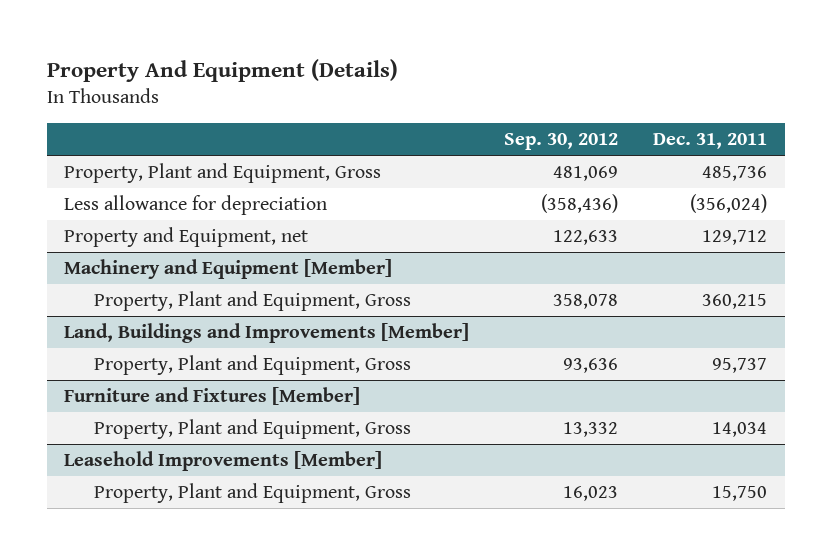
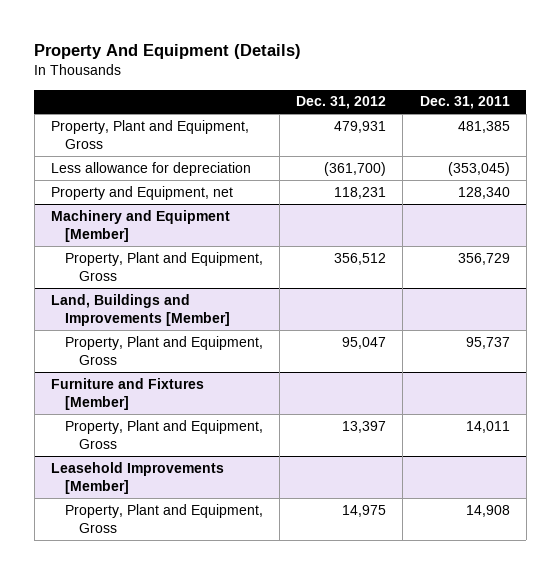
[504,133,619,151] Sep. 30, 2012 -> none
none -> [296,96,387,110] Dec. 31, 2012
[702,166,768,182] 485,736 -> [457,120,510,133] 481,385
[690,194,768,214] (356,024) -> [447,161,510,176] (353,045)
[702,230,768,246] 129,712 -> [457,186,510,199] 128,340
[702,294,768,310] 360,215 -> [457,252,510,265] 356,729
[712,422,768,438] 14,034 -> [465,420,510,433] 14,011
[712,486,768,502] 15,750 -> [465,504,510,517] 14,908

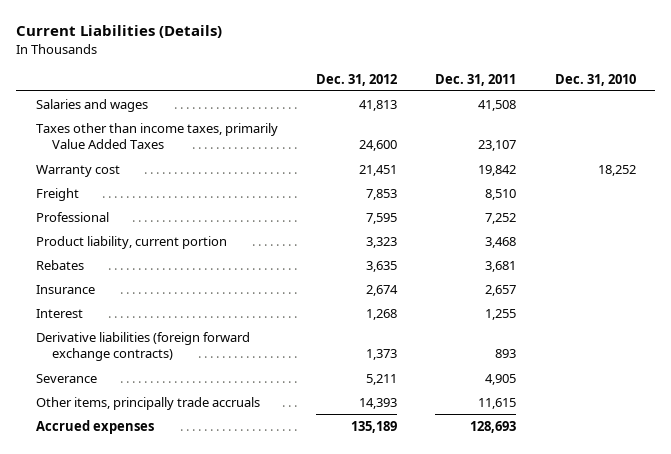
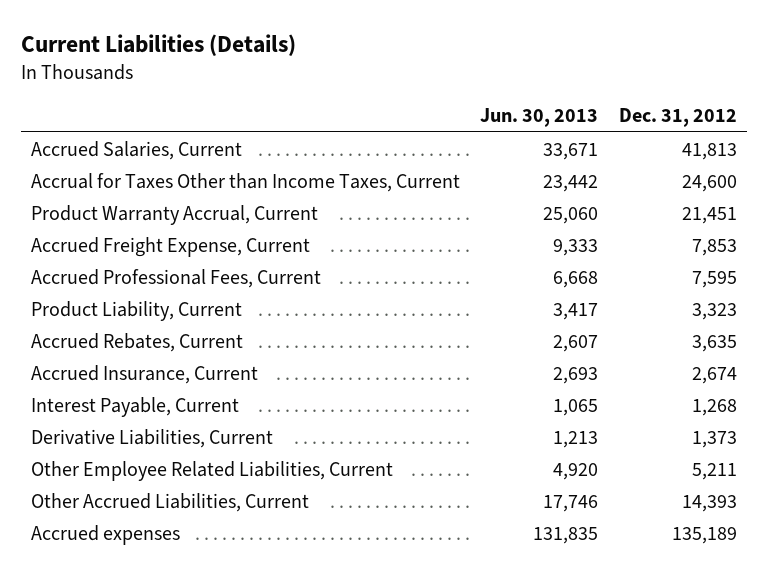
[435,73,517,86] Dec. 31, 2011 -> none
[554,73,636,86] Dec. 31, 2010 -> none
none -> [480,108,599,128] Jun. 30, 2013
[35,98,148,112] Salaries and wages -> [30,140,242,160] Accrued Salaries, Current
[35,122,278,150] Taxes other than income taxes, primarily Value Added Taxes -> [30,172,460,192] Accrual for Taxes Other than Income Taxes, Current
[35,164,120,177] Warranty cost -> [30,204,318,225] Product Warranty Accrual, Current
[35,187,79,201] Freight -> [30,236,310,257] Accrued Freight Expense, Current
[35,211,109,222] Professional -> [30,268,321,288] Accrued Professional Fees, Current
[35,235,227,249] Product liability, current portion -> [30,300,242,321] Product Liability, Current
[35,259,84,270] Rebates -> [30,332,243,352] Accrued Rebates, Current
[35,284,95,294] Insurance -> [30,364,258,384] Accrued Insurance, Current
[35,308,83,318] Interest -> [30,396,239,417] Interest Payable, Current
[35,331,250,362] Derivative liabilities (foreign forward exchange contracts) -> [30,428,273,448] Derivative Liabilities, Current
[35,373,97,383] Severance -> [30,460,393,481] Other Employee Related Liabilities, Current
[35,396,260,410] Other items, principally trade accruals -> [30,492,309,512] Other Accrued Liabilities, Current

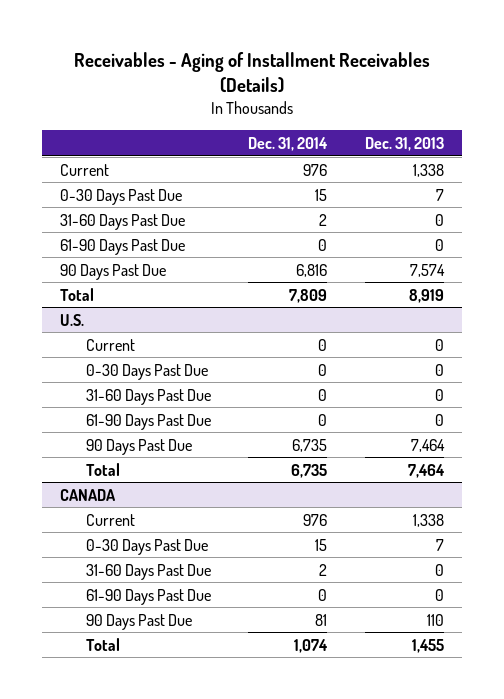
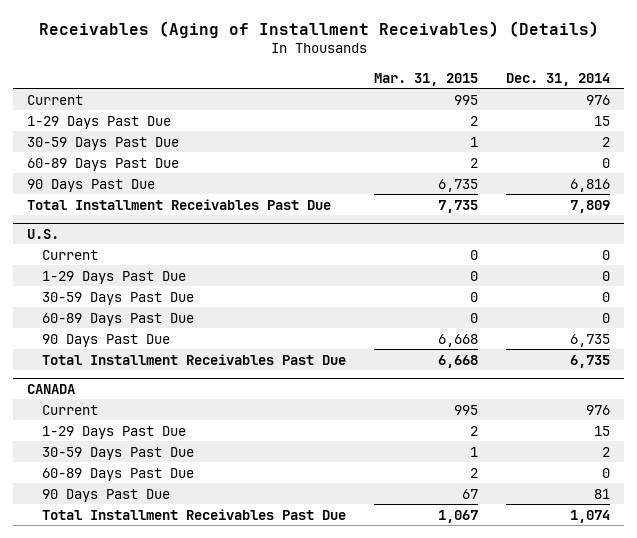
[74,52,431,94] Receivables - Aging of Installment Receivables (Details) -> [38,20,599,38] Receivables (Aging of Installment Receivables) (Details)
[364,137,444,152] Dec. 31, 2013 -> none
none -> [373,72,478,86] Mar. 31, 2015
[60,188,183,205] 0-30 Days Past Due -> [27,115,172,129] 1-29 Days Past Due
[60,213,186,230] 31-60 Days Past Due -> [27,136,180,150] 30-59 Days Past Due
[60,238,186,255] 61-90 Days Past Due -> [27,157,180,171] 60-89 Days Past Due
[60,287,95,301] Total -> [27,198,332,210] Total Installment Receivables Past Due
[86,363,209,380] 0-30 Days Past Due -> [41,270,186,284] 1-29 Days Past Due
[86,388,212,405] 31-60 Days Past Due -> [41,291,194,305] 30-59 Days Past Due
[86,413,212,430] 61-90 Days Past Due -> [41,312,194,326] 60-89 Days Past Due
[86,462,121,476] Total -> [41,353,346,365] Total Installment Receivables Past Due
[86,538,209,555] 0-30 Days Past Due -> [41,425,186,439] 1-29 Days Past Due
[86,563,212,580] 31-60 Days Past Due -> [41,446,194,460] 30-59 Days Past Due
[86,588,212,605] 61-90 Days Past Due -> [41,467,194,481] 60-89 Days Past Due
[86,637,121,651] Total -> [41,508,346,520] Total Installment Receivables Past Due

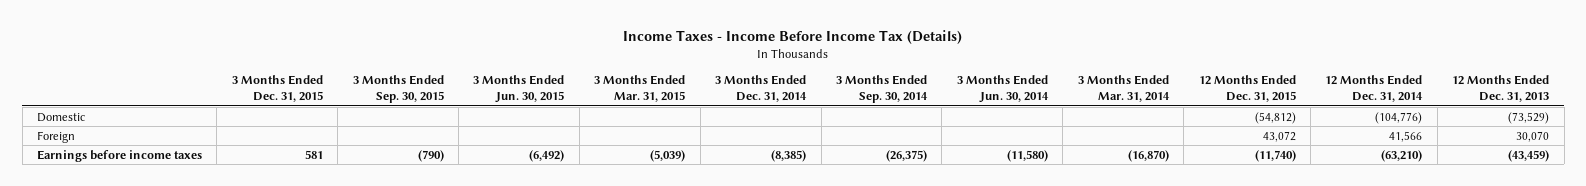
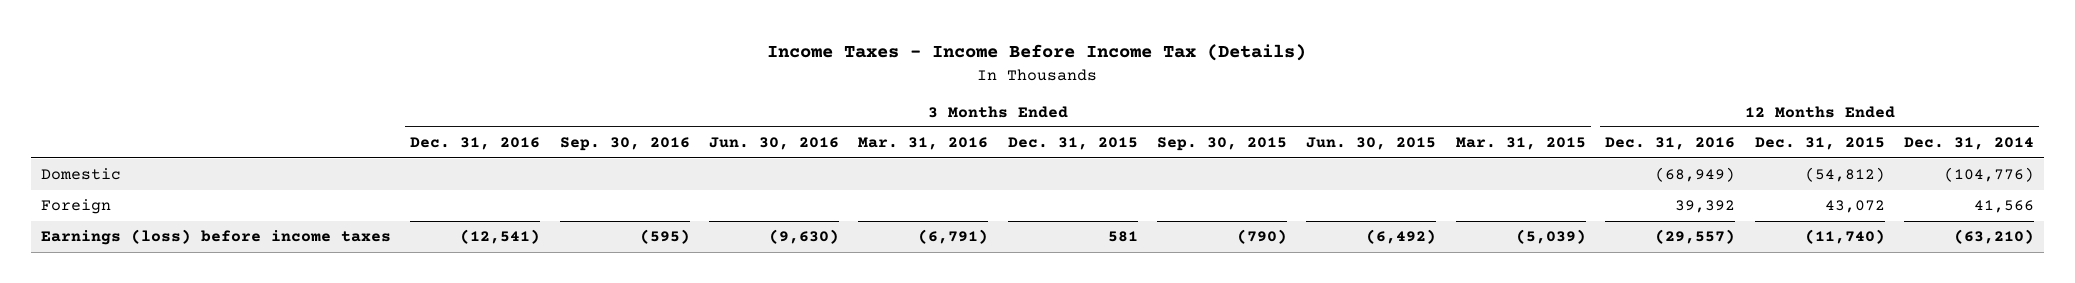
[715,75,808,103] 3 Months Ended Dec. 31, 2014 -> none
[836,75,929,104] 3 Months Ended Sep. 30, 2014 -> none
[956,75,1049,104] 3 Months Ended Jun. 30, 2014 -> none
[1077,75,1170,103] 3 Months Ended Mar. 31, 2014 -> none
[1452,75,1550,103] 12 Months Ended Dec. 31, 2013 -> none
none -> [410,137,541,151] Dec. 31, 2016
none -> [559,137,690,152] Sep. 30, 2016
none -> [709,137,840,151] Jun. 30, 2016
none -> [858,137,989,151] Mar. 31, 2016
none -> [1605,137,1736,151] Dec. 31, 2016
[36,149,202,162] Earnings before income taxes -> [40,229,391,246] Earnings (loss) before income taxes

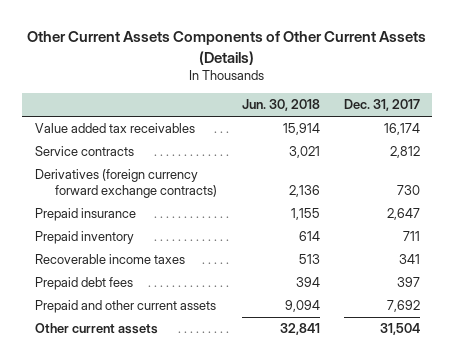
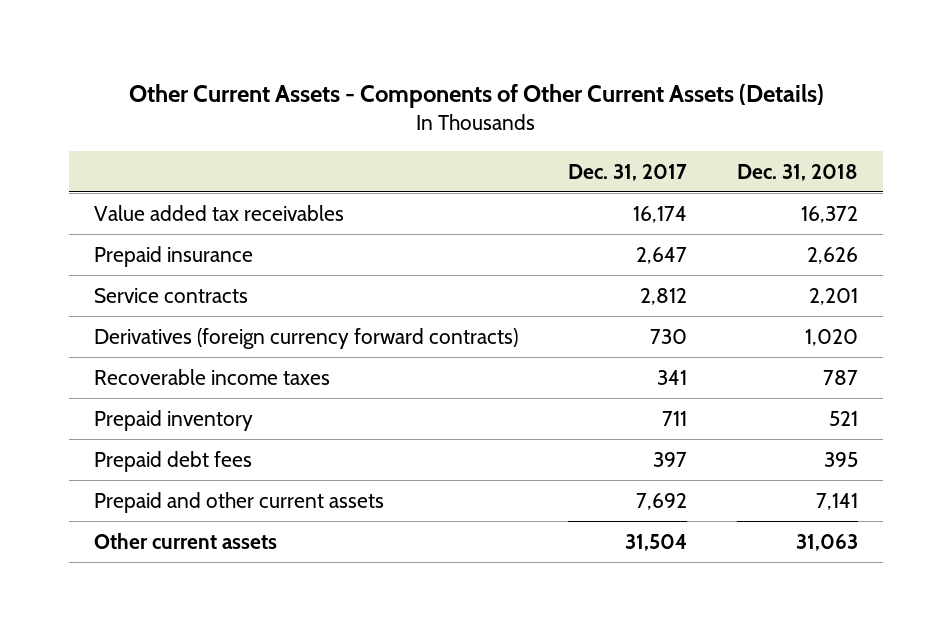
[27,31,427,65] Other Current Assets Components of Other Current Assets (Details) -> [129,83,825,108] Other Current Assets - Components of Other Current Assets (Details)
[241,99,320,112] Jun. 30, 2018 -> none
none -> [737,163,859,181] Dec. 31, 2018
[34,169,217,199] Derivatives (foreign currency forward exchange contracts) -> none
[34,146,134,157] Service contracts -> [94,287,249,303] Service contracts
none -> [94,327,519,349] Derivatives (foreign currency forward contracts)
[34,231,134,245] Prepaid inventory -> [94,409,254,431] Prepaid inventory

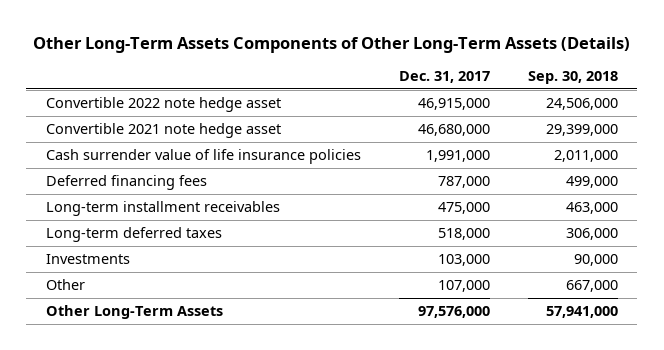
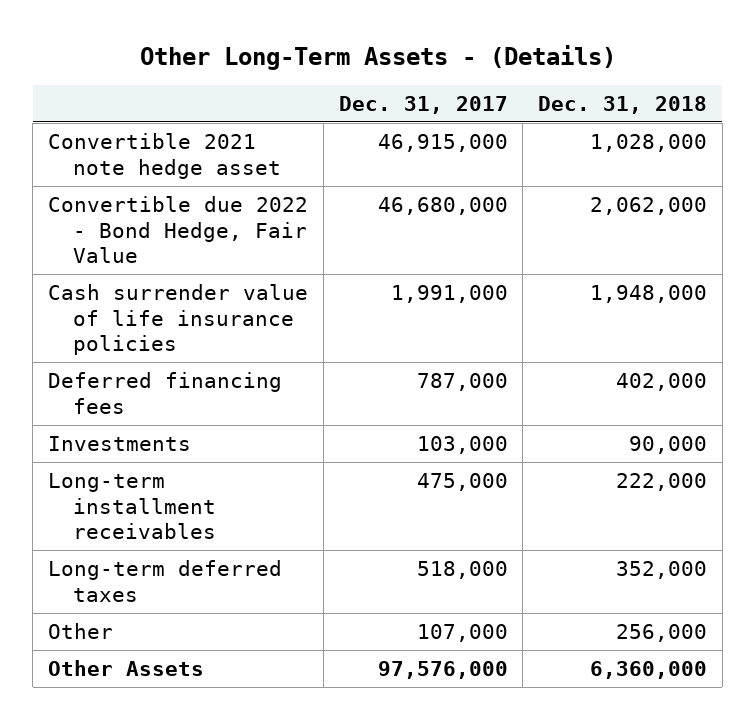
[32,36,630,53] Other Long-Term Assets Components of Other Long-Term Assets (Details) -> [139,44,616,70] Other Long-Term Assets - (Details)
[528,70,619,84] Sep. 30, 2018 -> none
none -> [538,95,708,114] Dec. 31, 2018
[45,96,281,112] Convertible 2022 note hedge asset -> [48,132,281,179] Convertible 2021 note hedge asset
[45,122,281,138] Convertible 2021 note hedge asset -> [48,195,309,264] Convertible due 2022 - Bond Hedge, Fair Value
[45,253,130,264] Investments -> [48,435,192,451] Investments
[45,304,223,319] Other Long-Term Assets -> [48,659,205,676] Other Assets

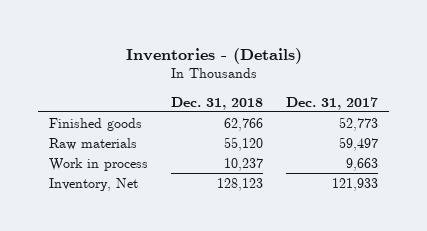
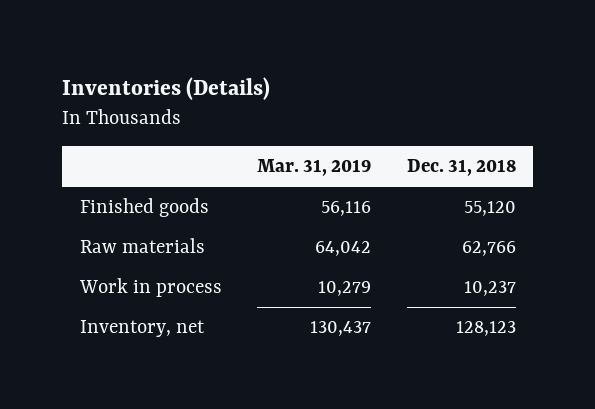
[125,47,302,64] Inventories - (Details) -> [61,77,270,101] Inventories (Details)
[285,96,378,110] Dec. 31, 2017 -> none
none -> [257,159,372,177] Mar. 31, 2019
[224,117,264,131] 62,766 -> [463,201,516,217] 55,120
[224,136,264,151] 55,120 -> [461,241,516,257] 62,766
[49,177,139,191] Inventory, Net -> [79,320,205,338] Inventory, net

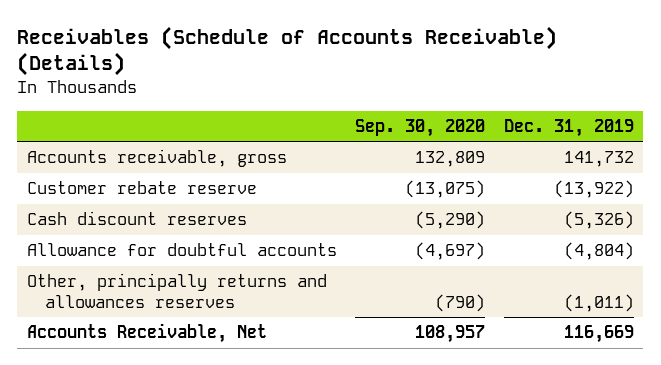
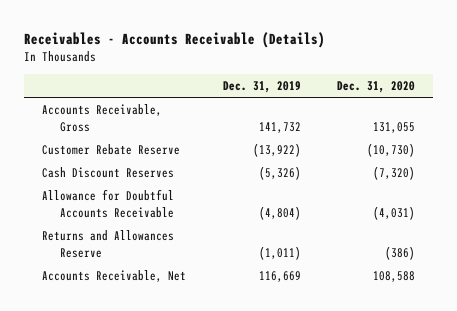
[17,25,558,77] Receivables (Schedule of Accounts Receivable) (Details) -> [23,31,325,48] Receivables - Accounts Receivable (Details)
[355,118,486,137] Sep. 30, 2020 -> none
none -> [337,80,416,93] Dec. 31, 2020
[26,149,287,168] Accounts receivable, gross -> [42,104,163,132] Accounts Receivable, Gross
[26,181,257,195] Customer rebate reserve -> [42,144,181,156] Customer Rebate Reserve
[26,211,247,226] Cash discount reserves -> [42,167,175,179] Cash Discount Reserves
[26,243,337,257] Allowance for doubtful accounts -> [42,189,175,218] Allowance for Doubtful Accounts Receivable
[26,273,327,309] Other, principally returns and allowances reserves -> [42,230,175,258] Returns and Allowances Reserve

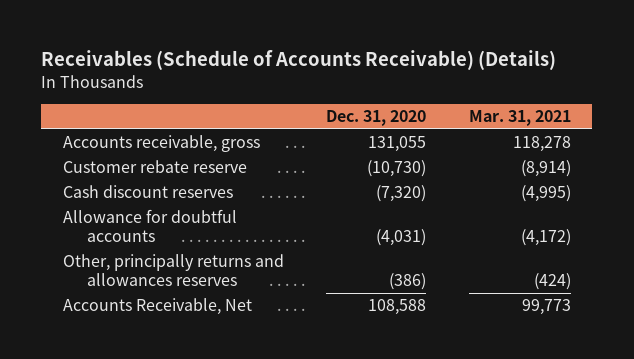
[23,31,325,48] Receivables - Accounts Receivable (Details) -> [41,50,557,71] Receivables (Schedule of Accounts Receivable) (Details)
[222,80,301,93] Dec. 31, 2019 -> none
none -> [469,110,572,127] Mar. 31, 2021
[42,104,163,132] Accounts Receivable, Gross -> [62,135,260,153] Accounts receivable, gross
[42,144,181,156] Customer Rebate Reserve -> [62,160,247,174] Customer rebate reserve
[42,167,175,179] Cash Discount Reserves -> [62,185,233,199] Cash discount reserves
[42,189,175,218] Allowance for Doubtful Accounts Receivable -> [62,209,237,243] Allowance for doubtful accounts
[42,230,175,258] Returns and Allowances Reserve -> [62,254,284,287] Other, principally returns and allowances reserves

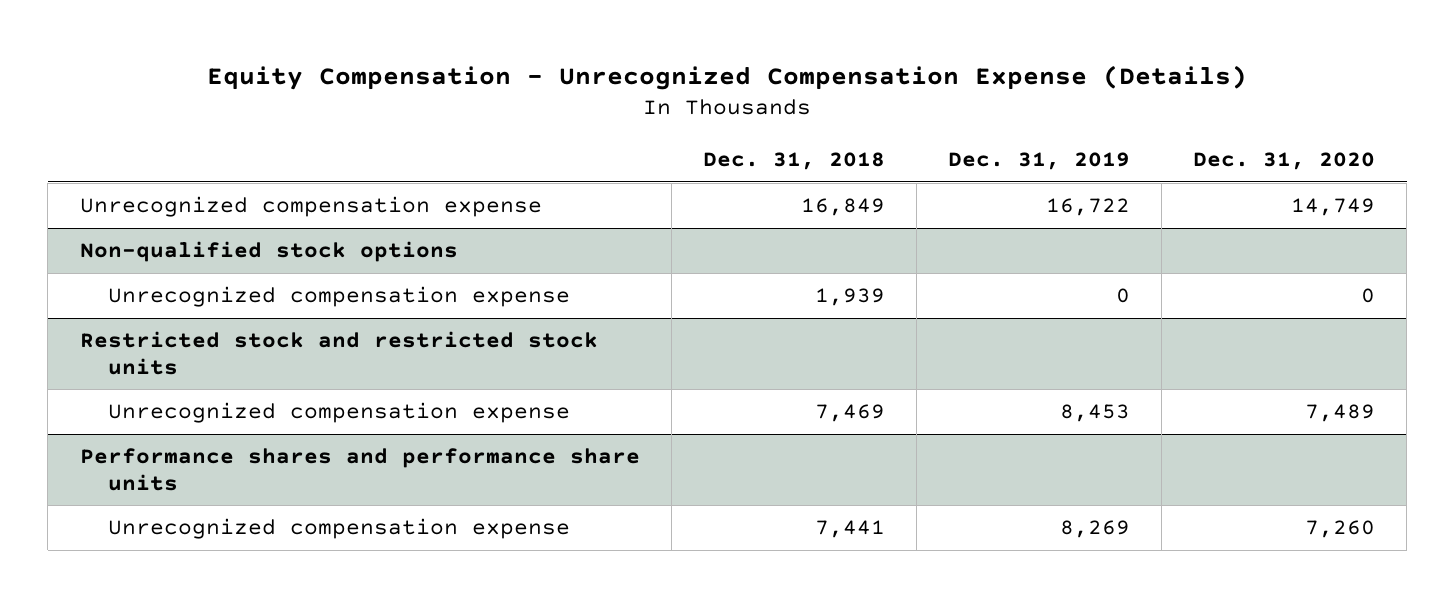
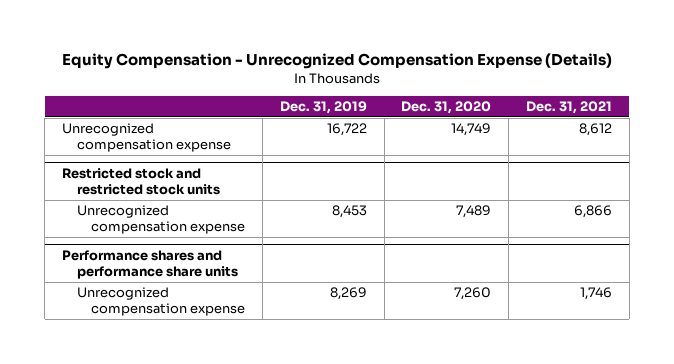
[702,152,885,171] Dec. 31, 2018 -> none
none -> [525,100,612,114] Dec. 31, 2021
[79,241,458,263] Non-qualified stock options -> none
[108,286,571,308] Unrecognized compensation expense -> none

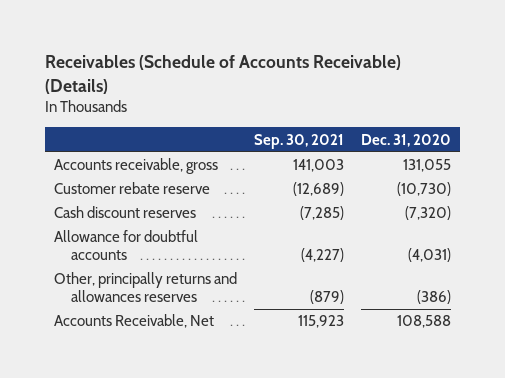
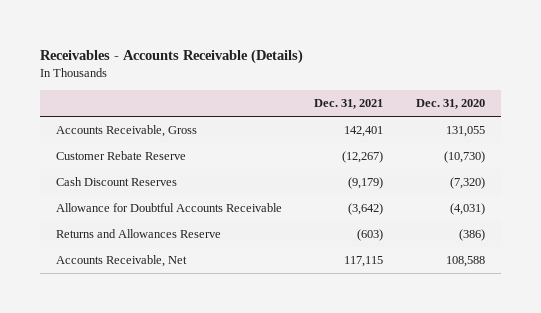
[44,55,401,94] Receivables (Schedule of Accounts Receivable) (Details) -> [40,48,304,64] Receivables - Accounts Receivable (Details)
[253,133,344,149] Sep. 30, 2021 -> none
none -> [314,99,384,110] Dec. 31, 2021
[53,158,218,175] Accounts receivable, gross -> [56,125,198,138] Accounts Receivable, Gross
[53,182,210,195] Customer rebate reserve -> [56,151,187,161] Customer Rebate Reserve
[53,206,196,219] Cash discount reserves -> [56,177,178,187] Cash Discount Reserves
[53,230,198,260] Allowance for doubtful accounts -> [56,203,283,213] Allowance for Doubtful Accounts Receivable
[53,272,237,302] Other, principally returns and allowances reserves -> [56,229,222,239] Returns and Allowances Reserve

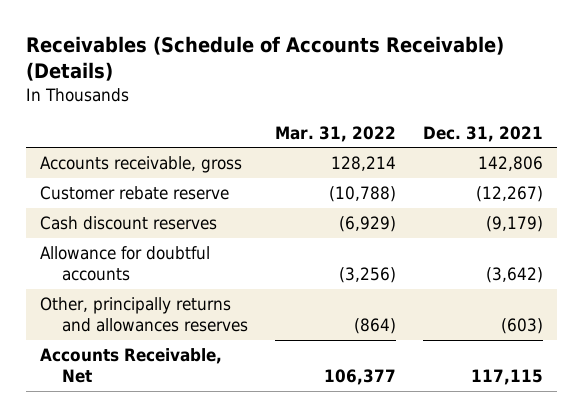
[40,48,304,64] Receivables - Accounts Receivable (Details) -> [26,36,505,82] Receivables (Schedule of Accounts Receivable) (Details)
[415,99,485,110] Dec. 31, 2020 -> none
none -> [274,125,396,142] Mar. 31, 2022
[56,125,198,138] Accounts Receivable, Gross -> [39,155,242,173] Accounts receivable, gross
[344,126,384,138] 142,401 -> [478,155,544,171] 142,806
[56,151,187,161] Customer Rebate Reserve -> [39,185,229,200] Customer rebate reserve
[56,177,178,187] Cash Discount Reserves -> [39,215,217,230] Cash discount reserves
[56,203,283,213] Allowance for Doubtful Accounts Receivable -> [39,245,210,282] Allowance for doubtful accounts
[56,229,222,239] Returns and Allowances Reserve -> [39,296,248,333] Other, principally returns and allowances reserves

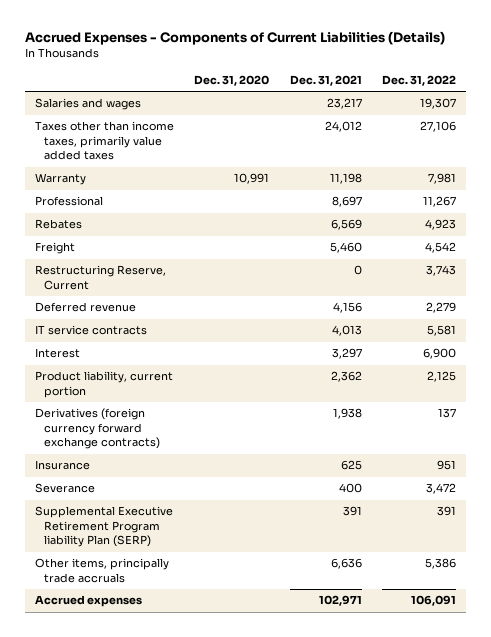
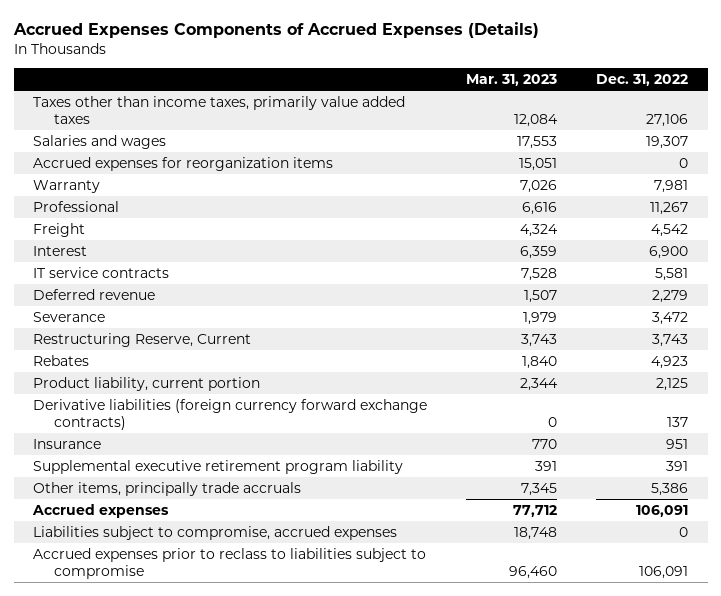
[24,31,445,46] Accrued Expenses - Components of Current Liabilities (Details) -> [12,22,539,39] Accrued Expenses Components of Accrued Expenses (Details)
[194,74,270,86] Dec. 31, 2020 -> none
[289,74,362,86] Dec. 31, 2021 -> none
none -> [466,73,558,86] Mar. 31, 2023
[35,98,142,111] Salaries and wages -> [33,135,167,150] Salaries and wages
none -> [33,157,334,172] Accrued expenses for reorganization items
[35,325,148,336] IT service contracts -> [33,267,170,279] IT service contracts
[35,302,137,313] Deferred revenue -> [33,289,156,301] Deferred revenue
[35,483,96,494] Severance -> [33,312,106,323] Severance
[35,265,167,290] Restructuring Reserve, Current -> [33,333,252,348] Restructuring Reserve, Current
[35,219,83,230] Rebates -> [33,355,90,367] Rebates
[35,408,160,450] Derivatives (foreign currency forward exchange contracts) -> [33,399,428,430] Derivative liabilities (foreign currency forward exchange contracts)
[35,506,174,548] Supplemental Executive Retirement Program liability Plan (SERP) -> [33,460,404,475] Supplemental executive retirement program liability
none -> [33,526,398,541] Liabilities subject to compromise, accrued expenses
none -> [33,548,427,579] Accrued expenses prior to reclass to liabilities subject to compromise

